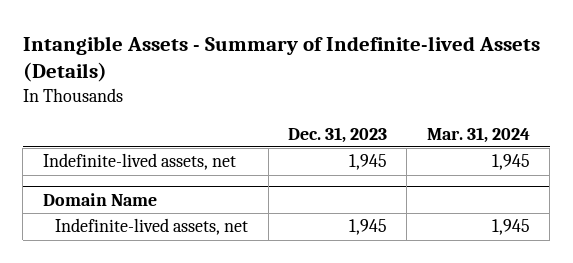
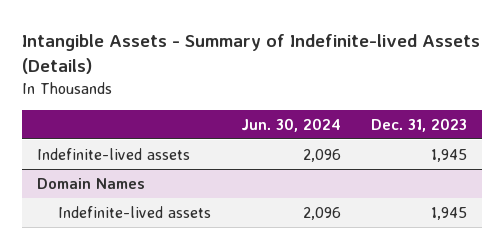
[426,126,530,143] Mar. 31, 2024 -> none
none -> [240,117,341,132] Jun. 30, 2024
[42,153,236,171] Indefinite-lived assets, net -> [37,148,191,161] Indefinite-lived assets
[42,192,157,206] Domain Name -> [37,178,146,190] Domain Names
[55,218,249,236] Indefinite-lived assets, net -> [57,206,211,219] Indefinite-lived assets

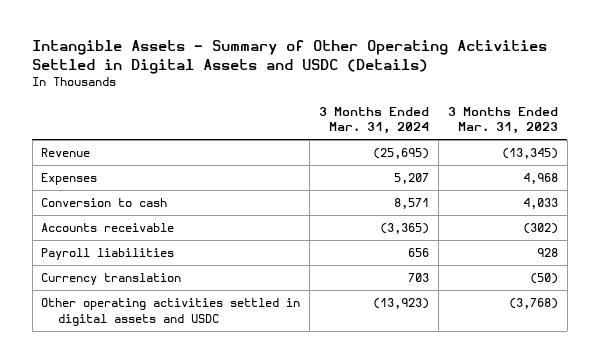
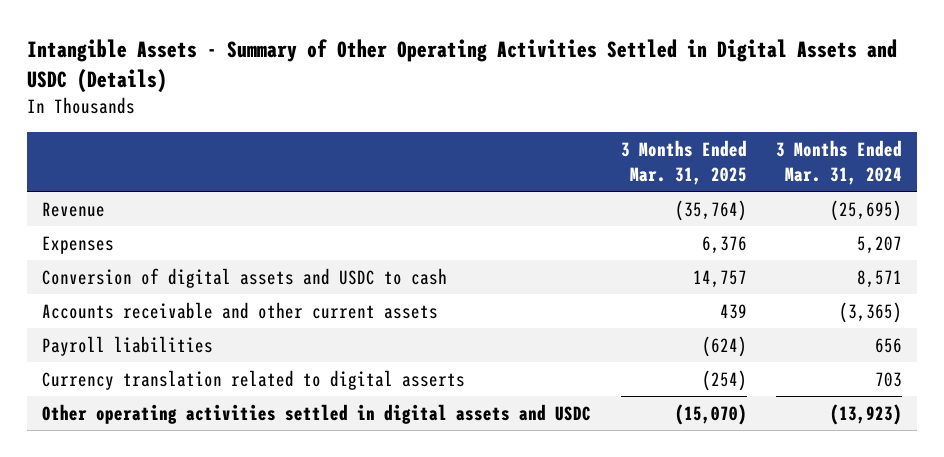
[447,106,558,135] 3 Months Ended Mar. 31, 2023 -> none
none -> [620,139,747,185] 3 Months Ended Mar. 31, 2025
[41,198,168,208] Conversion to cash -> [42,267,448,288] Conversion of digital assets and USDC to cash
[41,223,175,233] Accounts receivable -> [42,301,439,319] Accounts receivable and other current assets
[41,273,182,286] Currency translation -> [42,369,466,390] Currency translation related to digital asserts

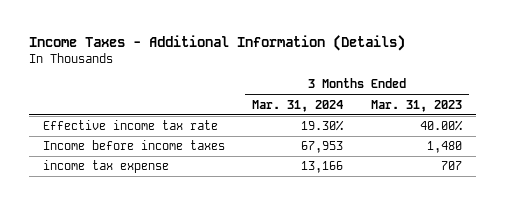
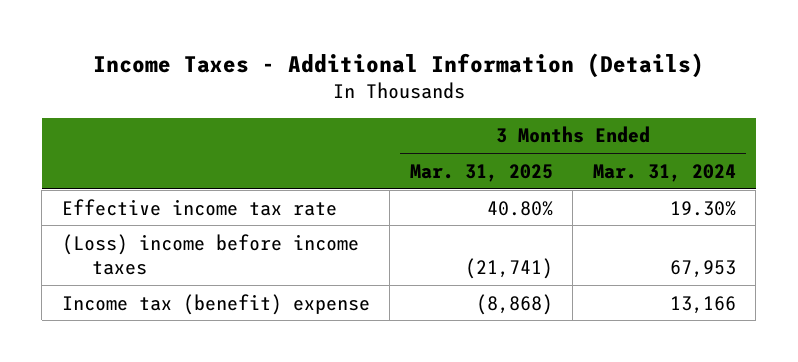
[371,99,463,112] Mar. 31, 2023 -> none
none -> [409,163,553,182] Mar. 31, 2025
[42,140,225,151] Income before income taxes -> [61,233,359,275] (Loss) income before income taxes
[42,160,169,174] income tax expense -> [61,293,370,315] Income tax (benefit) expense

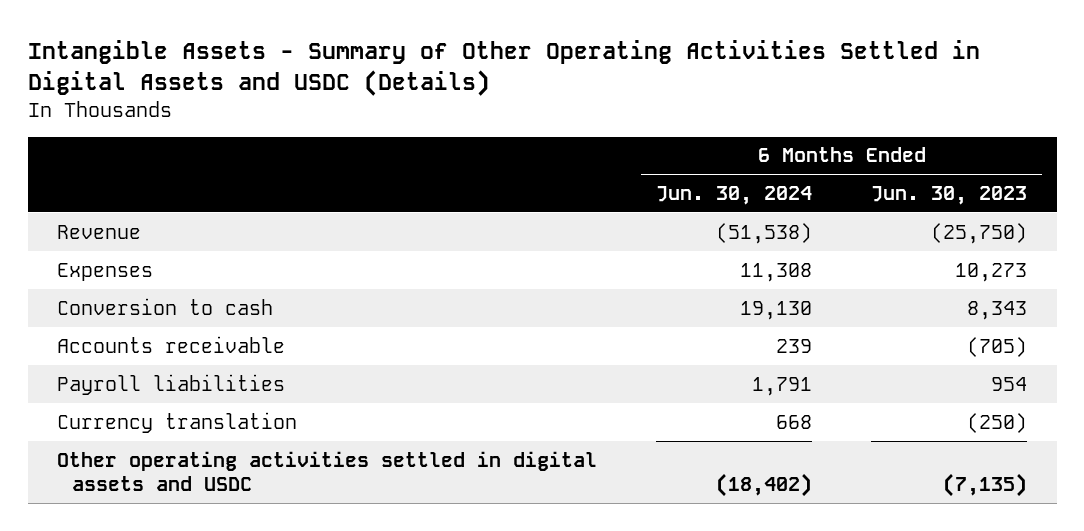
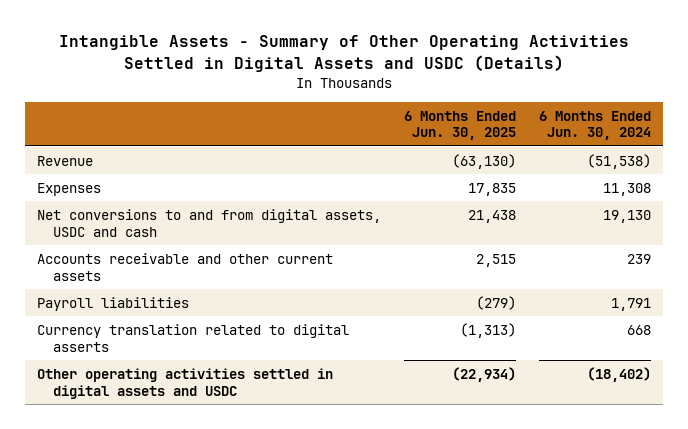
[871,185,1028,205] Jun. 30, 2023 -> none
none -> [404,110,517,141] 6 Months Ended Jun. 30, 2025
[57,297,274,315] Conversion to cash -> [36,208,381,237] Net conversions to and from digital assets, USDC and cash
[57,335,286,353] Accounts receivable -> [36,252,333,281] Accounts receivable and other current assets
[57,411,298,433] Currency translation -> [36,323,349,352] Currency translation related to digital asserts

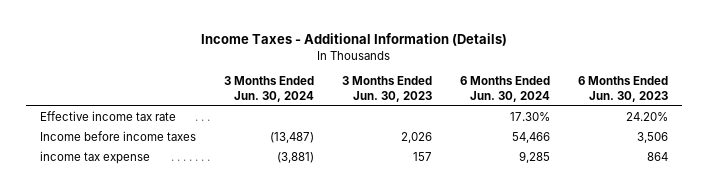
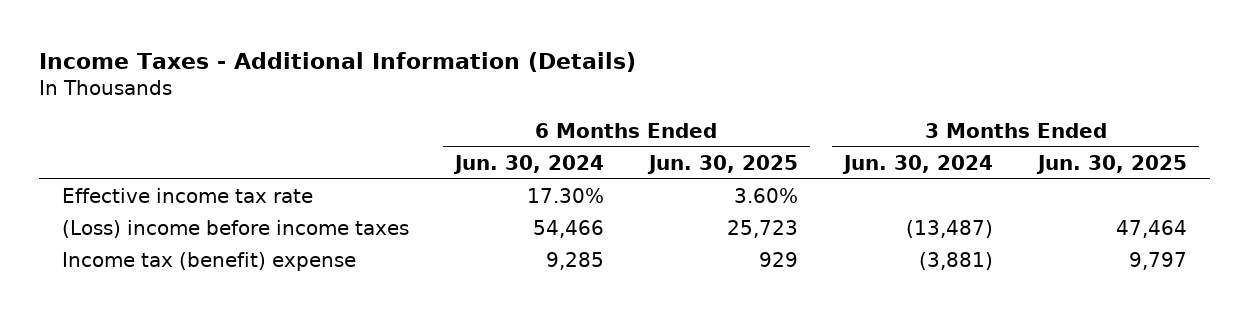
[342,76,433,102] 3 Months Ended Jun. 30, 2023 -> none
[578,76,669,102] 6 Months Ended Jun. 30, 2023 -> none
none -> [647,154,799,174] Jun. 30, 2025
none -> [1036,154,1188,174] Jun. 30, 2025
[40,131,197,142] Income before income taxes -> [62,220,410,239] (Loss) income before income taxes
[40,151,151,165] income tax expense -> [62,252,357,272] Income tax (benefit) expense

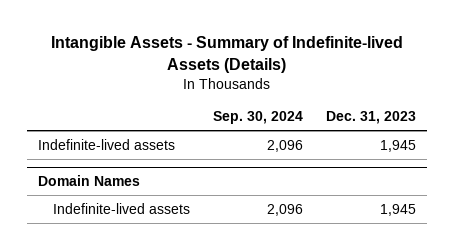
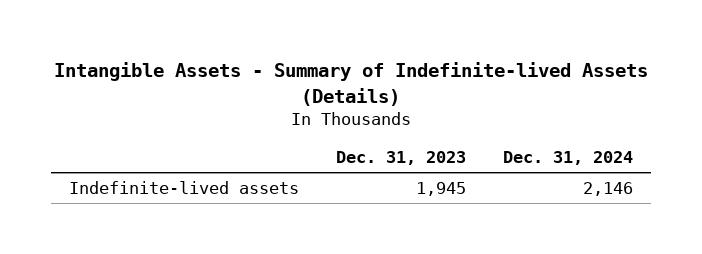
[212,111,303,125] Sep. 30, 2024 -> none
none -> [502,151,633,166] Dec. 31, 2024
[38,175,141,187] Domain Names -> none
[52,202,190,214] Indefinite-lived assets -> none

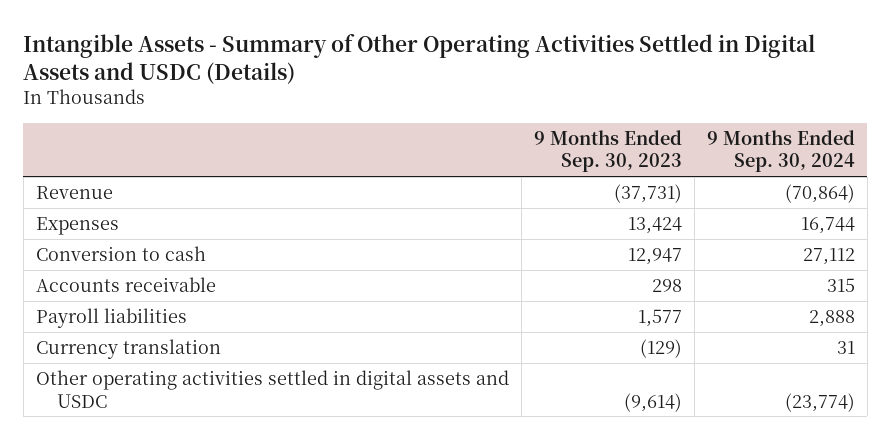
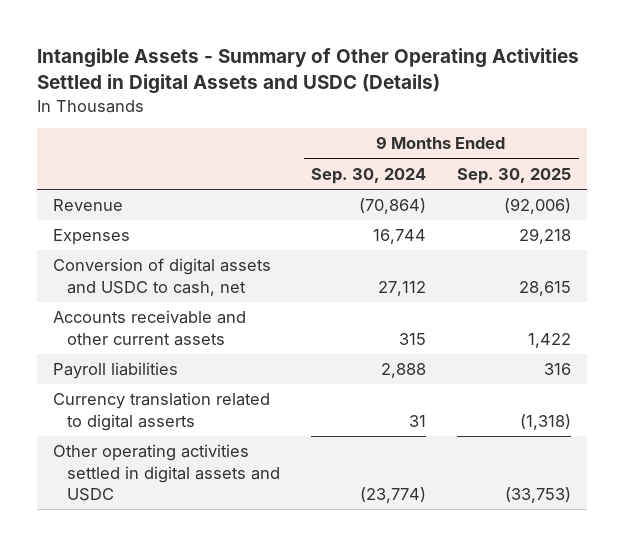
[533,129,682,173] 9 Months Ended Sep. 30, 2023 -> none
none -> [457,167,572,184] Sep. 30, 2025
[35,246,206,262] Conversion to cash -> [53,258,272,296] Conversion of digital assets and USDC to cash, net
[35,277,216,293] Accounts receivable -> [53,310,247,346] Accounts receivable and other current assets
[35,339,221,360] Currency translation -> [53,392,271,431] Currency translation related to digital asserts

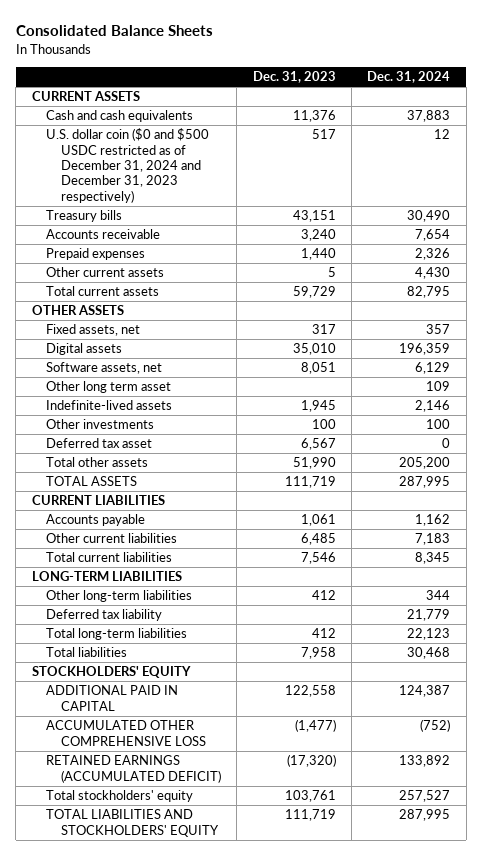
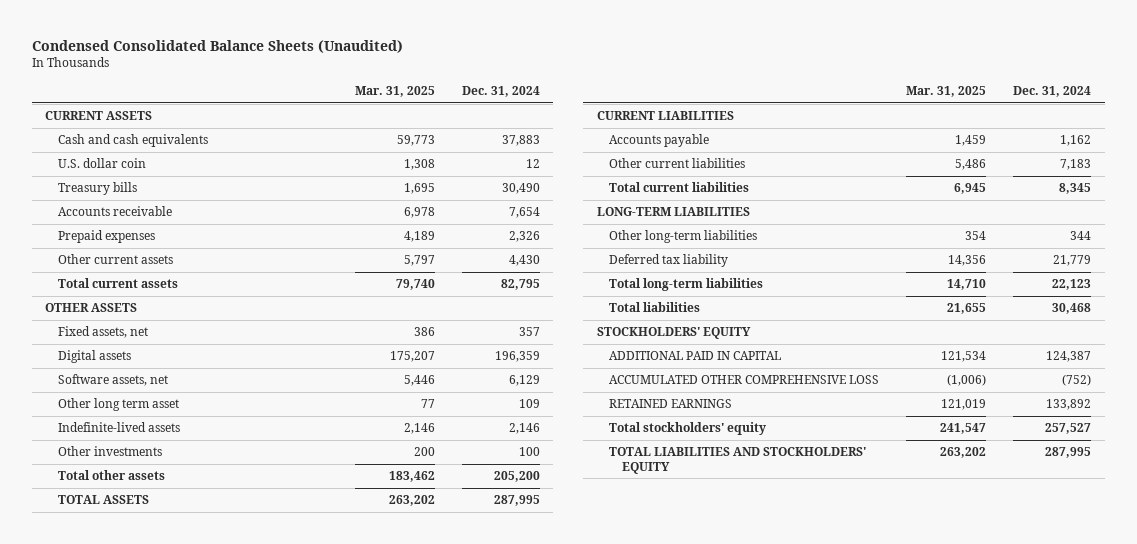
[15,25,213,37] Consolidated Balance Sheets -> [31,39,403,53] Condensed Consolidated Balance Sheets (Unaudited)
[252,71,336,84] Dec. 31, 2023 -> none
none -> [354,86,435,98] Mar. 31, 2025
[46,128,210,203] U.S. dollar coin ($0 and $500 USDC restricted as of December 31, 2024 and December 31, 2023 respectively) -> [57,158,146,169] U.S. dollar coin
[46,438,153,449] Deferred tax asset -> none
[46,755,221,783] RETAINED EARNINGS (ACCUMULATED DEFICIT) -> [609,399,733,409] RETAINED EARNINGS

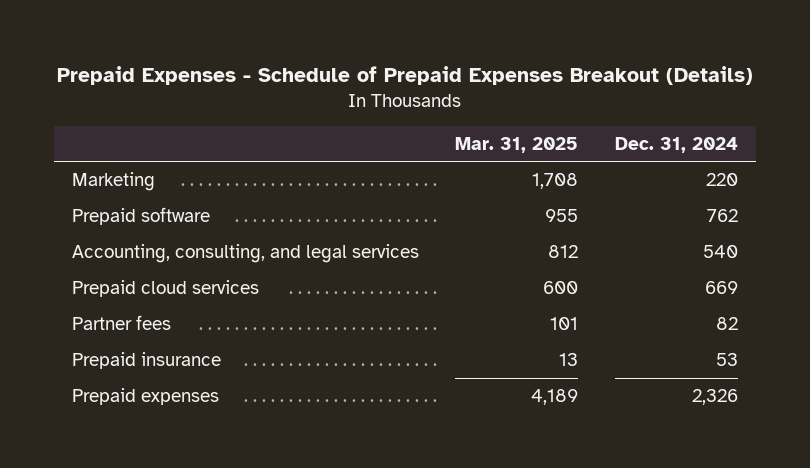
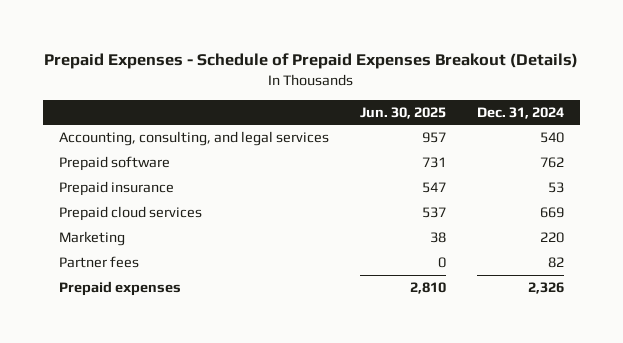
[455,136,579,153] Mar. 31, 2025 -> none
none -> [359,106,446,119] Jun. 30, 2025
[71,207,210,226] Prepaid software -> [58,156,170,172] Prepaid software
[71,352,221,370] Prepaid insurance -> [58,181,174,197] Prepaid insurance
[71,172,155,192] Marketing -> [58,231,125,247] Marketing

